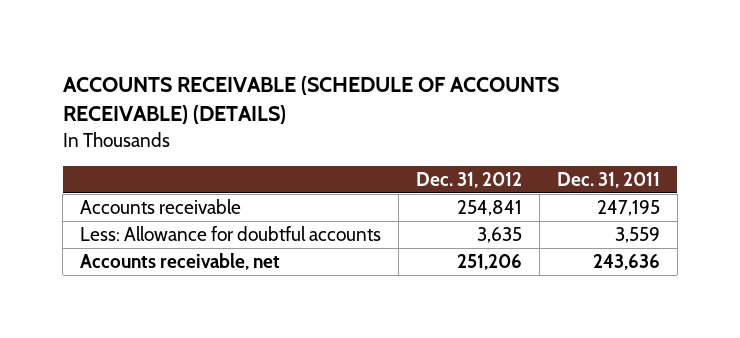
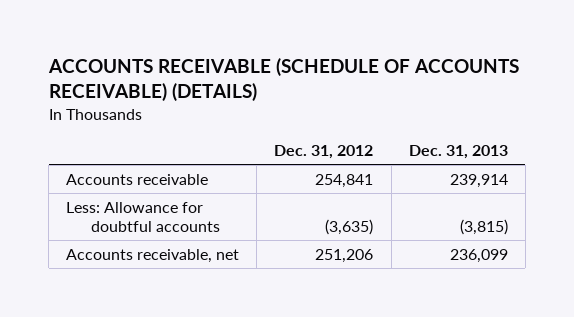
[556,171,660,188] Dec. 31, 2011 -> none
none -> [408,144,508,159] Dec. 31, 2013
[476,227,522,244] 3,635 -> [325,218,374,235] (3,635)

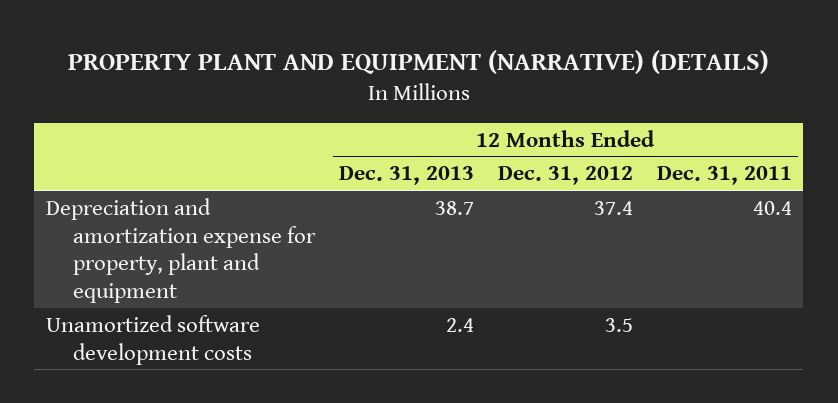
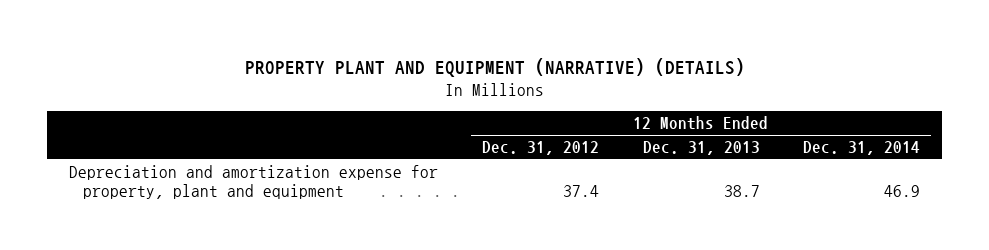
[656,166,792,186] Dec. 31, 2011 -> none
none -> [803,141,921,156] Dec. 31, 2014
[46,314,261,365] Unamortized software development costs -> none

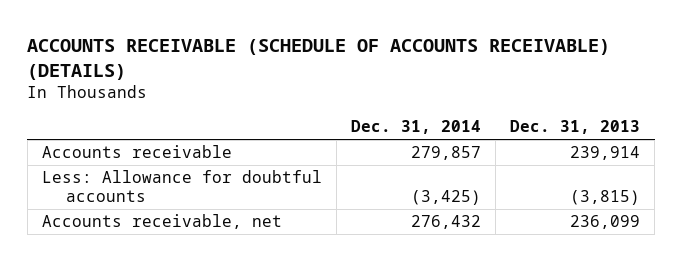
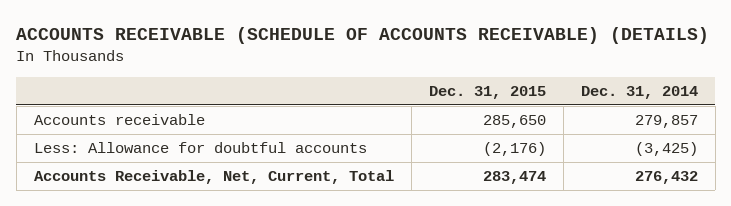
[510,120,641,135] Dec. 31, 2013 -> none
none -> [428,85,546,99] Dec. 31, 2015
[41,214,282,230] Accounts receivable, net -> [33,170,394,185] Accounts Receivable, Net, Current, Total

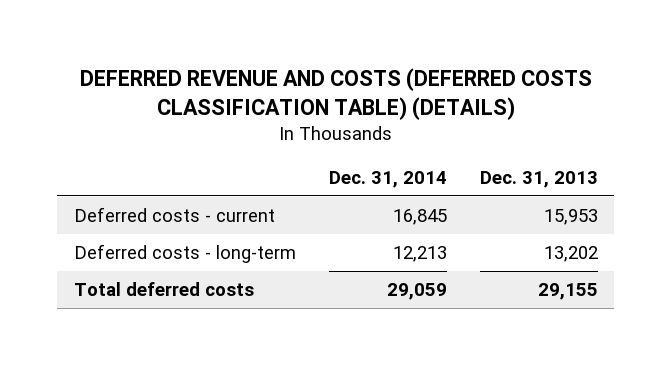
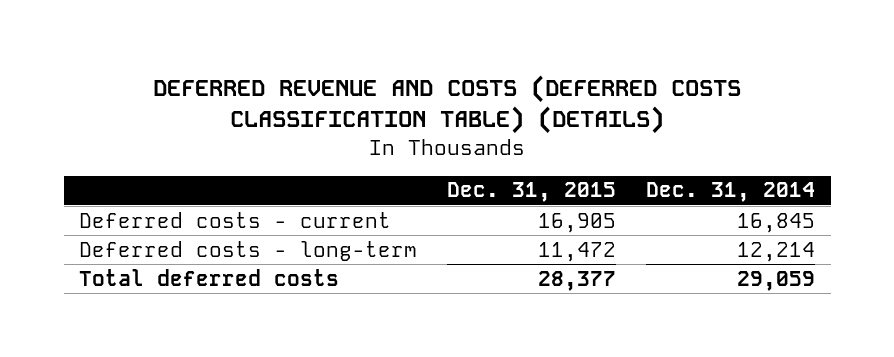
[479,171,598,189] Dec. 31, 2013 -> none
none -> [447,182,617,203] Dec. 31, 2015
[392,246,447,263] 12,213 -> [737,241,816,262] 12,214

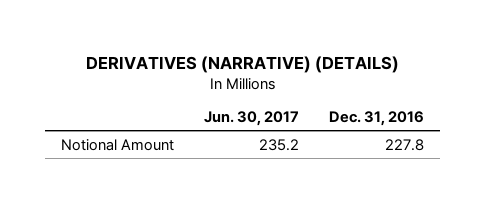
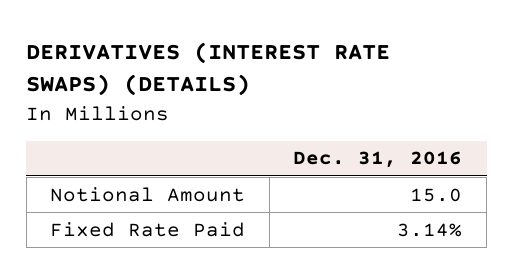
[85,55,399,73] DERIVATIVES (NARRATIVE) (DETAILS) -> [26,41,391,97] DERIVATIVES (INTEREST RATE SWAPS) (DETAILS)
[204,111,300,127] Jun. 30, 2017 -> none
[385,138,425,151] 227.8 -> [410,187,463,202] 15.0
none -> [50,221,246,237] Fixed Rate Paid

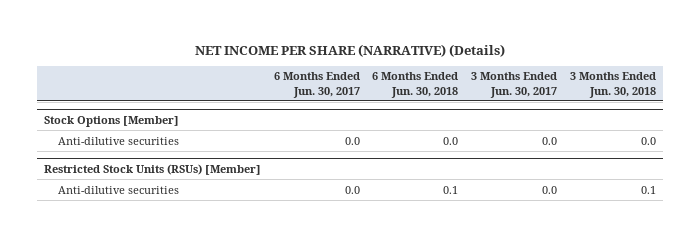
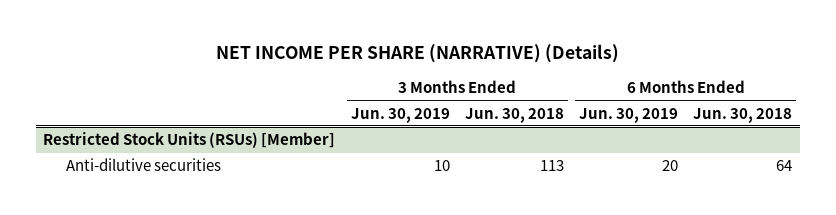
[273,72,360,98] 6 Months Ended Jun. 30, 2017 -> none
[471,72,558,98] 3 Months Ended Jun. 30, 2017 -> none
none -> [350,107,450,123] Jun. 30, 2019
none -> [579,107,679,123] Jun. 30, 2019
[43,115,179,127] Stock Options [Member] -> none
[58,136,180,145] Anti-dilutive securities -> none
[443,185,459,194] 0.1 -> [776,160,793,172] 64
[641,185,657,194] 0.1 -> [539,160,564,172] 113

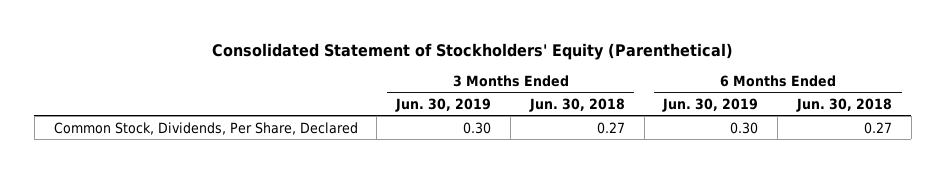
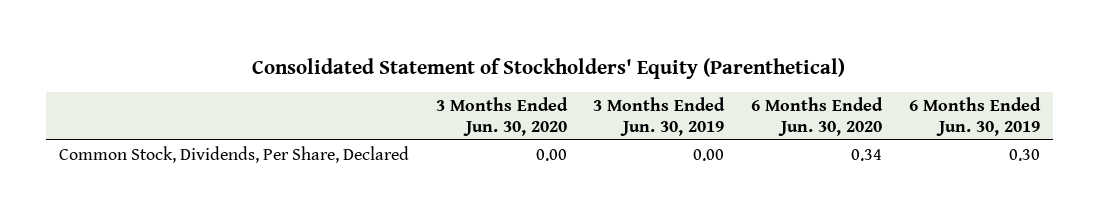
[528,97,625,112] Jun. 30, 2018 -> none
[796,97,893,112] Jun. 30, 2018 -> none
none -> [435,96,568,136] 3 Months Ended Jun. 30, 2020
none -> [750,96,883,136] 6 Months Ended Jun. 30, 2020
[463,121,492,134] 0.30 -> [693,149,725,162] 0.00

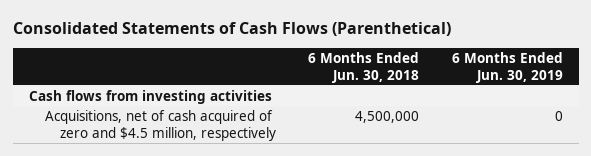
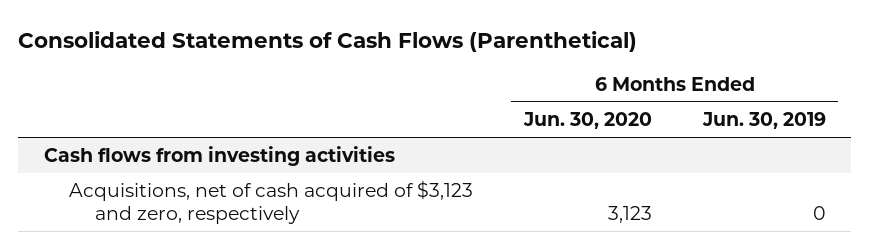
[308,51,420,83] 6 Months Ended Jun. 30, 2018 -> none
none -> [522,111,652,129] Jun. 30, 2020
[44,110,277,141] Acquisitions, net of cash acquired of zero and $4.5 million, respectively -> [69,180,474,224] Acquisitions, net of cash acquired of $3,123 and zero, respectively

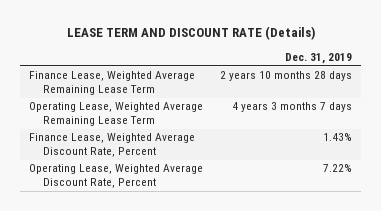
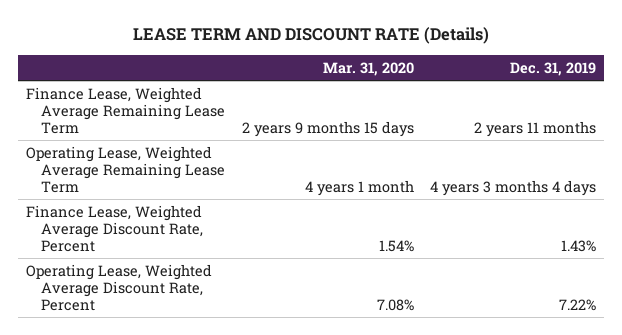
none -> [322,61,414,76] Mar. 31, 2020
[220,71,353,82] 2 years 10 months 28 days -> [473,120,596,137] 2 years 11 months
[232,102,353,113] 4 years 3 months 7 days -> [429,179,596,196] 4 years 3 months 4 days

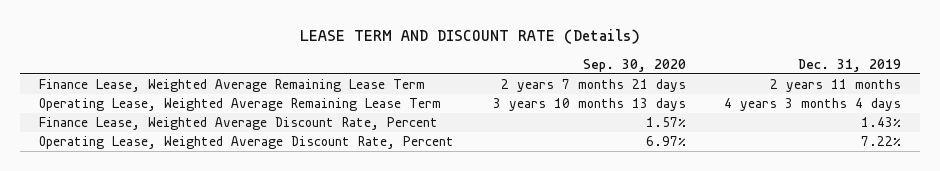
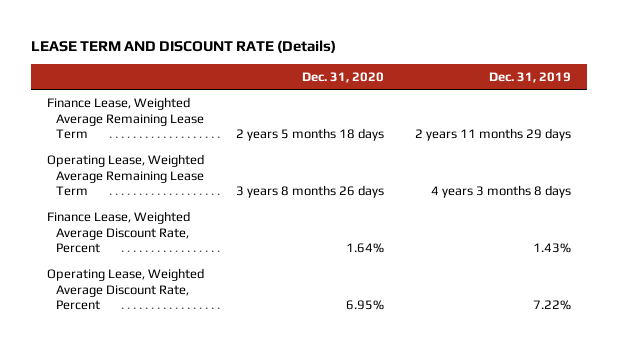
[582,58,686,72] Sep. 30, 2020 -> none
none -> [301,71,384,83] Dec. 31, 2020
[769,79,901,93] 2 years 11 months -> [415,128,572,142] 2 years 11 months 29 days
[723,98,901,112] 4 years 3 months 4 days -> [431,185,572,199] 4 years 3 months 8 days

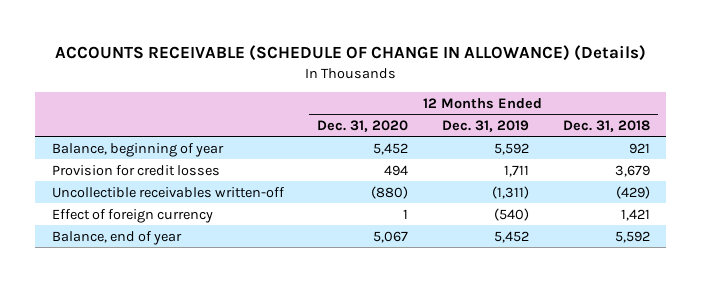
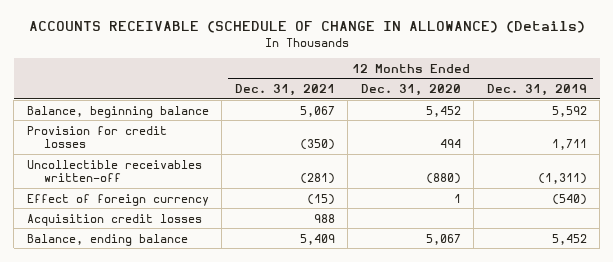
[562,119,650,132] Dec. 31, 2018 -> none
none -> [234,84,335,97] Dec. 31, 2021
[51,142,224,157] Balance, beginning of year -> [26,105,209,118] Balance, beginning balance
none -> [26,213,202,226] Acquisition credit losses
[51,230,182,245] Balance, end of year -> [26,233,188,246] Balance, ending balance

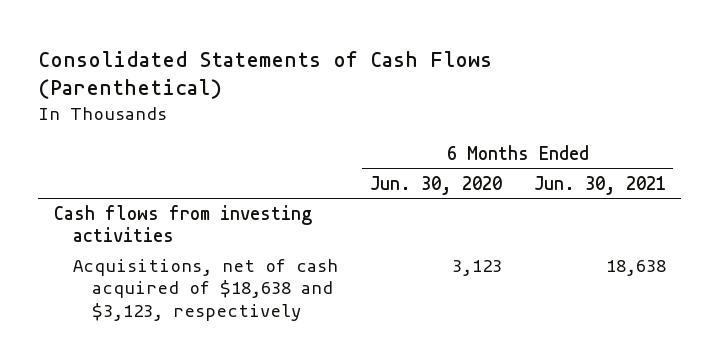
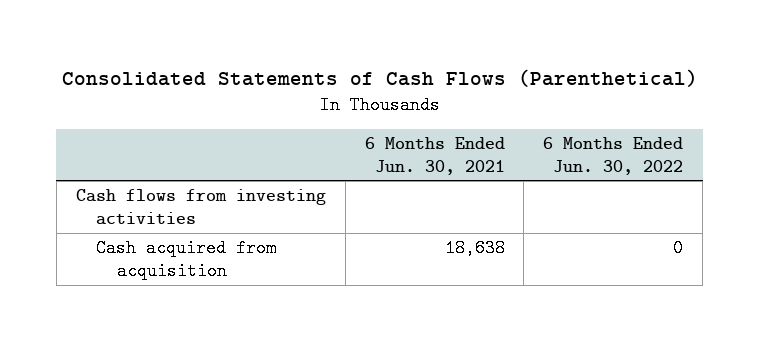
[369,175,502,195] Jun. 30, 2020 -> none
none -> [543,136,684,175] 6 Months Ended Jun. 30, 2022
[73,259,339,321] Acquisitions, net of cash acquired of $18,638 and $3,123, respectively -> [96,238,277,280] Cash acquired from acquisition

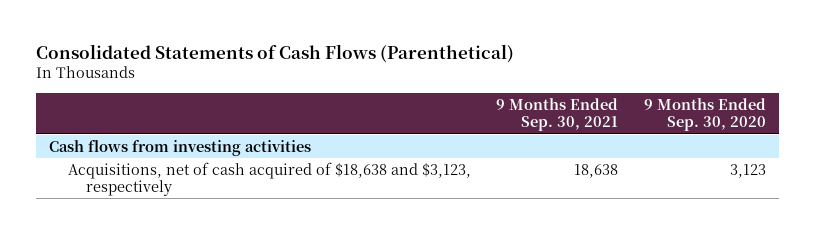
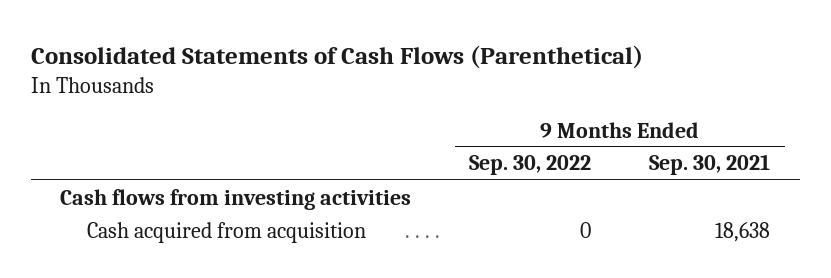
[644,98,767,132] 9 Months Ended Sep. 30, 2020 -> none
none -> [469,155,592,176] Sep. 30, 2022
[67,161,471,197] Acquisitions, net of cash acquired of $18,638 and $3,123, respectively -> [87,221,367,243] Cash acquired from acquisition

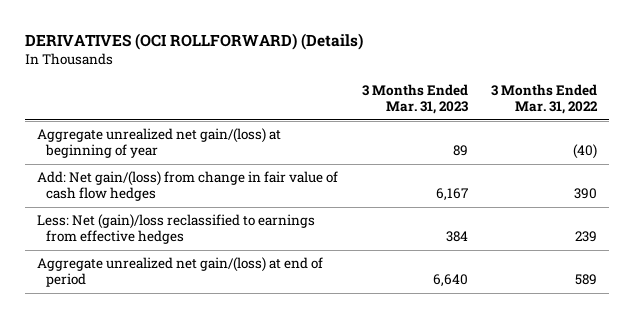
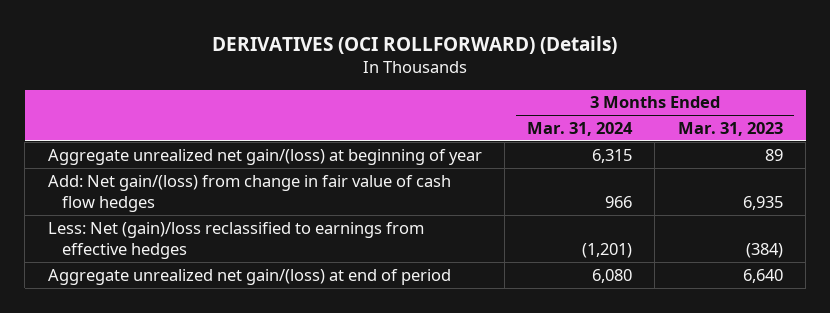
[491,84,599,115] 3 Months Ended Mar. 31, 2022 -> none
none -> [527,121,634,136] Mar. 31, 2024
[435,188,468,202] 6,167 -> [742,196,783,211] 6,935
[445,231,468,243] 384 -> [745,243,783,259] (384)

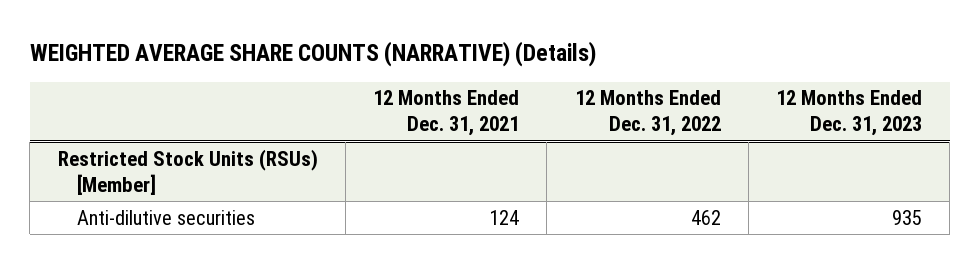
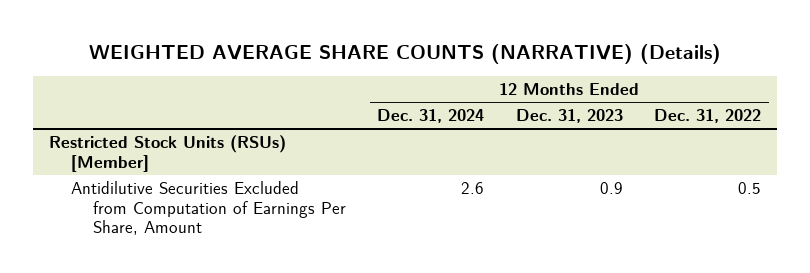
[373,90,520,137] 12 Months Ended Dec. 31, 2021 -> none
none -> [377,109,485,124] Dec. 31, 2024
[76,209,255,225] Anti-dilutive securities -> none
none -> [70,180,347,236] Antidilutive Securities Excluded from Computation of Earnings Per Share, Amount

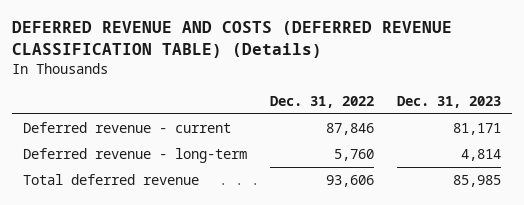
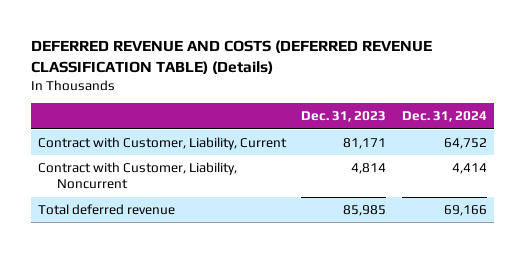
[269,95,374,108] Dec. 31, 2022 -> none
none -> [401,111,487,123] Dec. 31, 2024
[23,122,232,134] Deferred revenue - current -> [38,137,288,151] Contract with Customer, Liability, Current
[23,148,248,164] Deferred revenue - long-term -> [38,162,238,190] Contract with Customer, Liability, Noncurrent

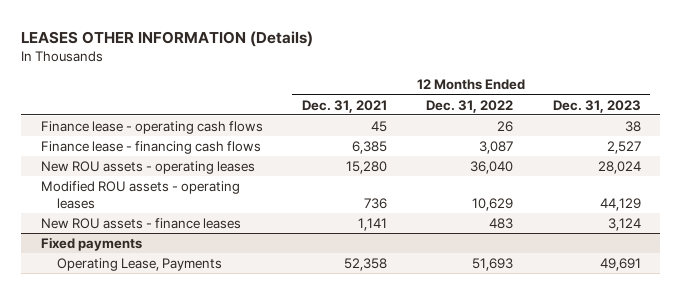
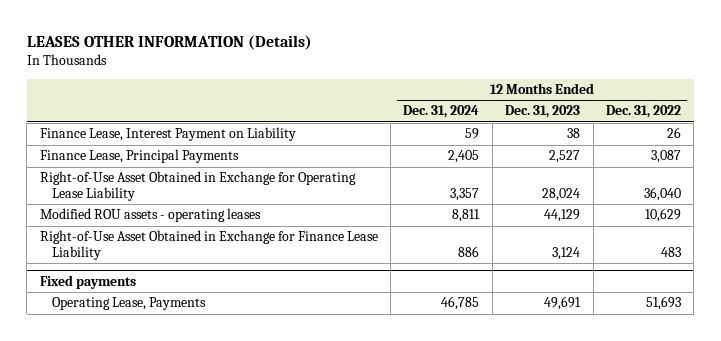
[302,99,388,113] Dec. 31, 2021 -> none
none -> [403,105,480,119] Dec. 31, 2024
[40,120,263,134] Finance lease - operating cash flows -> [39,127,296,142] Finance Lease, Interest Payment on Liability
[40,140,261,154] Finance lease - financing cash flows -> [39,149,239,164] Finance Lease, Principal Payments
[40,160,255,174] New ROU assets - operating leases -> [39,171,356,202] Right-of-Use Asset Obtained in Exchange for Operating Lease Liability
[40,217,241,229] New ROU assets - finance leases -> [39,230,378,261] Right-of-Use Asset Obtained in Exchange for Finance Lease Liability

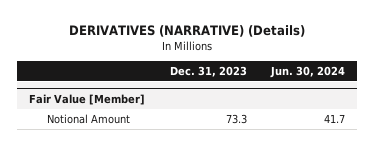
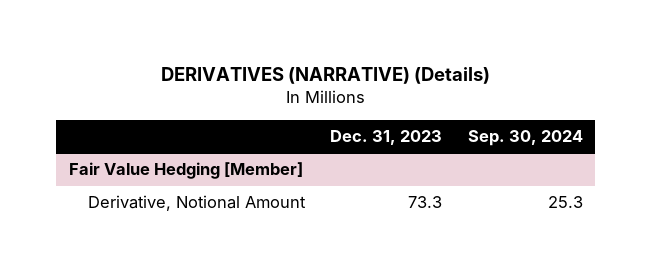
[269,65,345,78] Jun. 30, 2024 -> none
none -> [467,129,583,146] Sep. 30, 2024
[29,93,146,105] Fair Value [Member] -> [68,162,303,180] Fair Value Hedging [Member]
[46,113,130,124] Notional Amount -> [87,195,306,212] Derivative, Notional Amount

